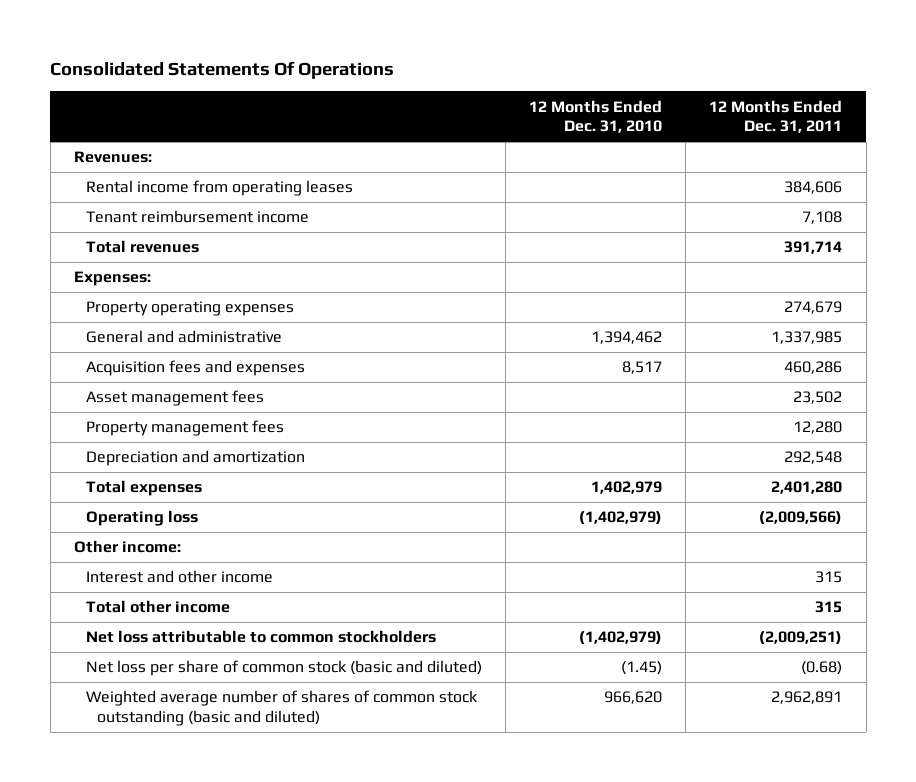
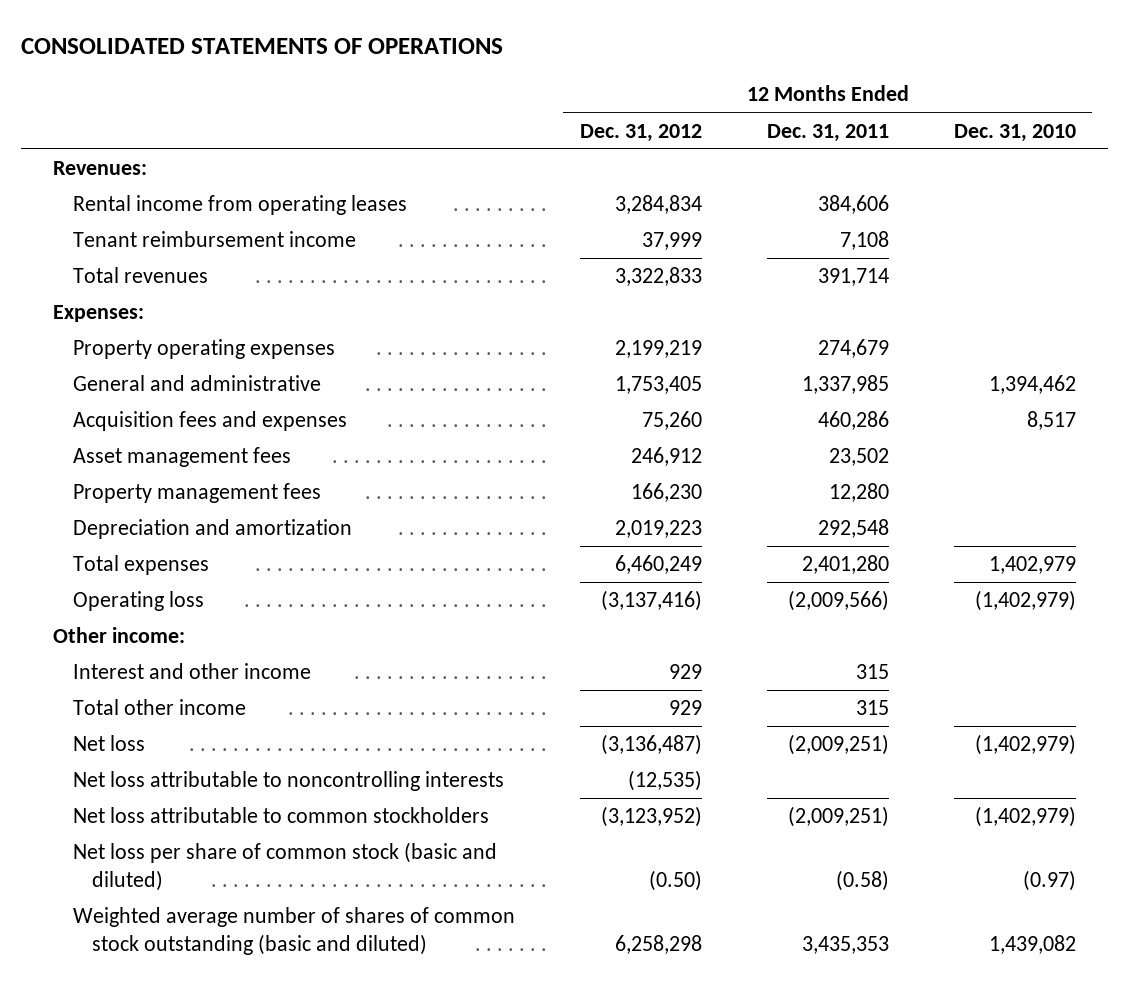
[50,61,395,80] Consolidated Statements Of Operations -> [20,38,503,55] CONSOLIDATED STATEMENTS OF OPERATIONS
none -> [579,123,702,142] Dec. 31, 2012
none -> [72,735,145,752] Net loss
none -> [72,771,504,792] Net loss attributable to noncontrolling interests
[621,661,663,676] (1.45) -> [1022,869,1076,891] (0.97)
[801,661,843,676] (0.68) -> [835,869,889,891] (0.58)
[604,691,663,705] 966,620 -> [988,934,1076,954] 1,439,082
[771,691,843,705] 2,962,891 -> [801,935,889,954] 3,435,353

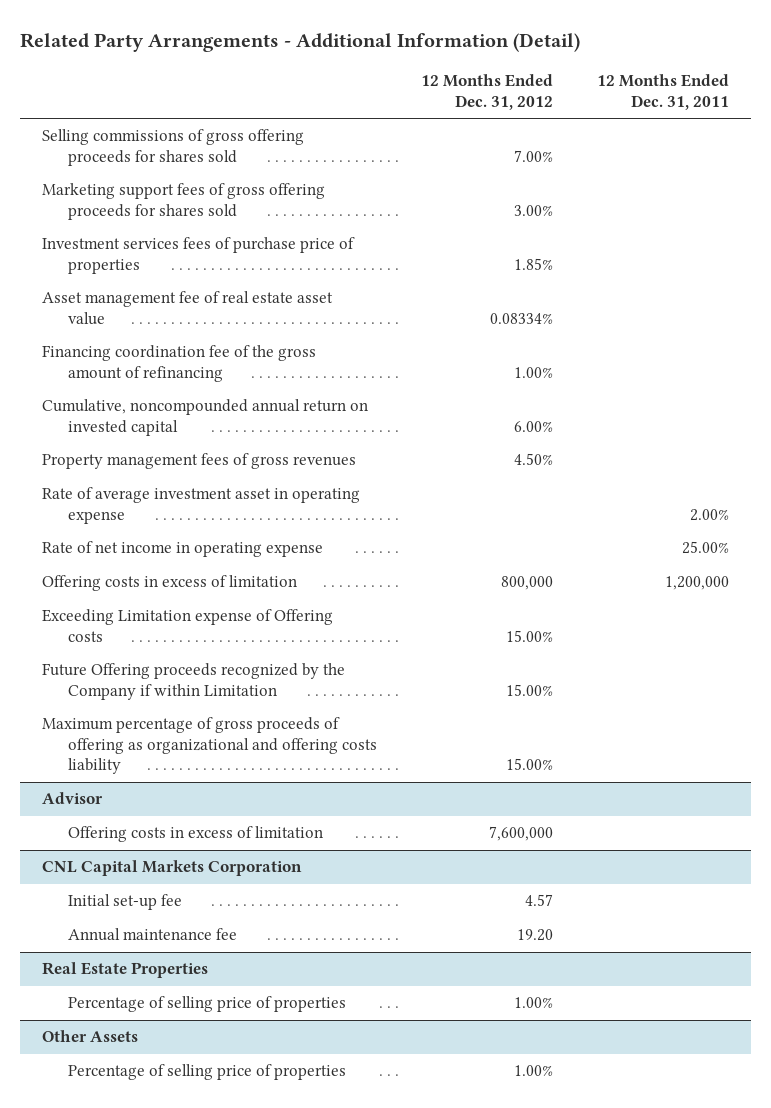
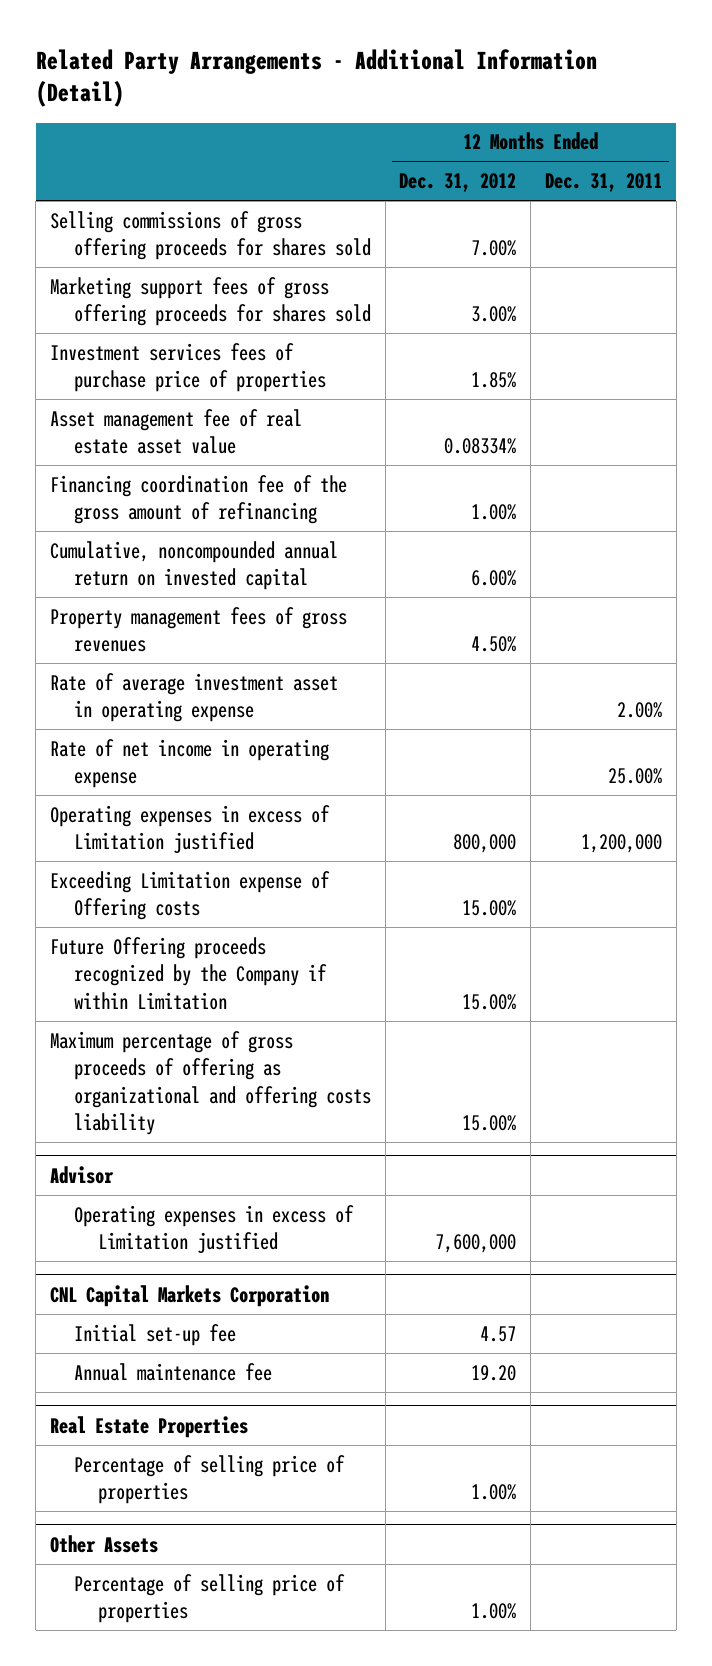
[42,575,298,592] Offering costs in excess of limitation -> [49,804,330,855] Operating expenses in excess of Limitation justified
[68,826,324,843] Offering costs in excess of limitation -> [73,1204,354,1255] Operating expenses in excess of Limitation justified

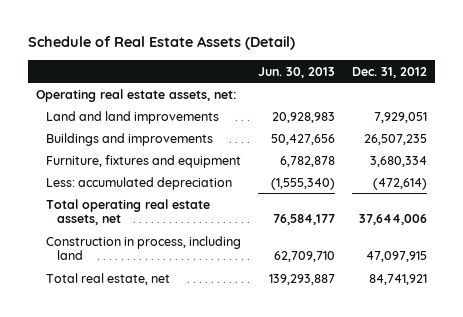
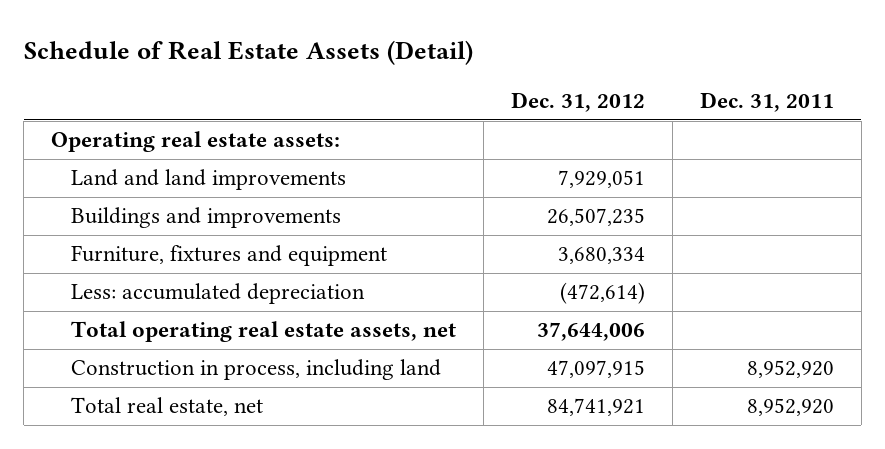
[258,66,336,78] Jun. 30, 2013 -> none
none -> [699,92,834,113] Dec. 31, 2011
[36,88,237,102] Operating real estate assets, net: -> [51,131,341,153] Operating real estate assets:

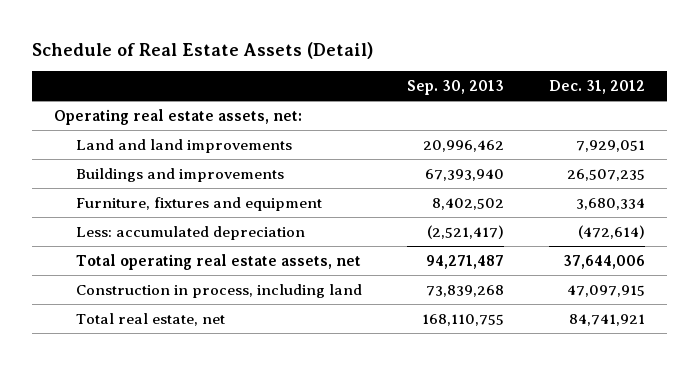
[699,92,834,113] Dec. 31, 2011 -> none
none -> [406,80,504,96] Sep. 30, 2013
[51,131,341,153] Operating real estate assets: -> [54,108,303,125] Operating real estate assets, net:

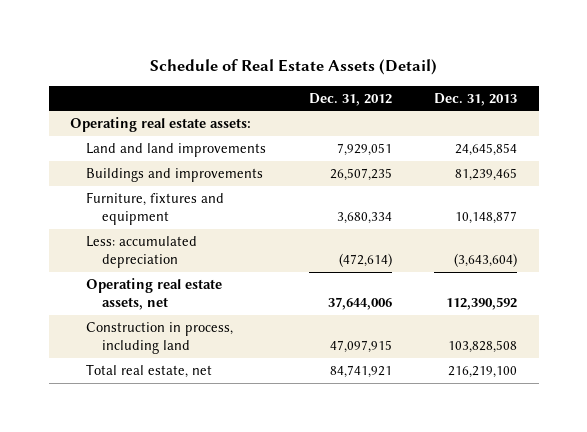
[406,80,504,96] Sep. 30, 2013 -> none
none -> [434,92,518,106] Dec. 31, 2013
[54,108,303,125] Operating real estate assets, net: -> [70,117,252,133] Operating real estate assets:
[75,253,361,270] Total operating real estate assets, net -> [86,278,223,311] Operating real estate assets, net

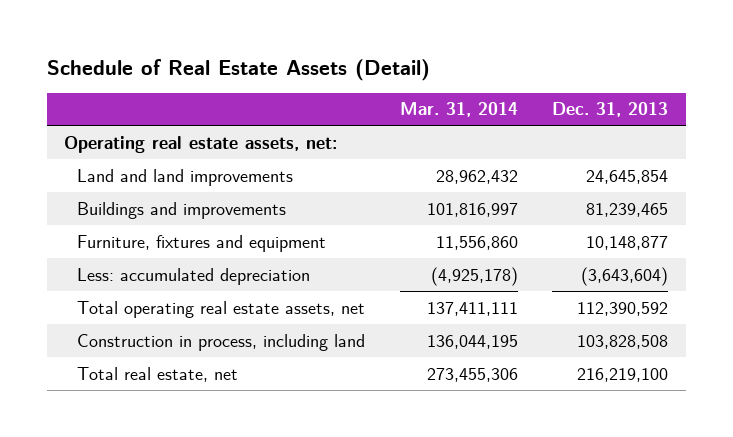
[308,92,392,106] Dec. 31, 2012 -> none
none -> [399,102,518,118] Mar. 31, 2014
[70,117,252,133] Operating real estate assets: -> [64,135,338,153] Operating real estate assets, net:
[86,278,223,311] Operating real estate assets, net -> [77,300,366,318] Total operating real estate assets, net

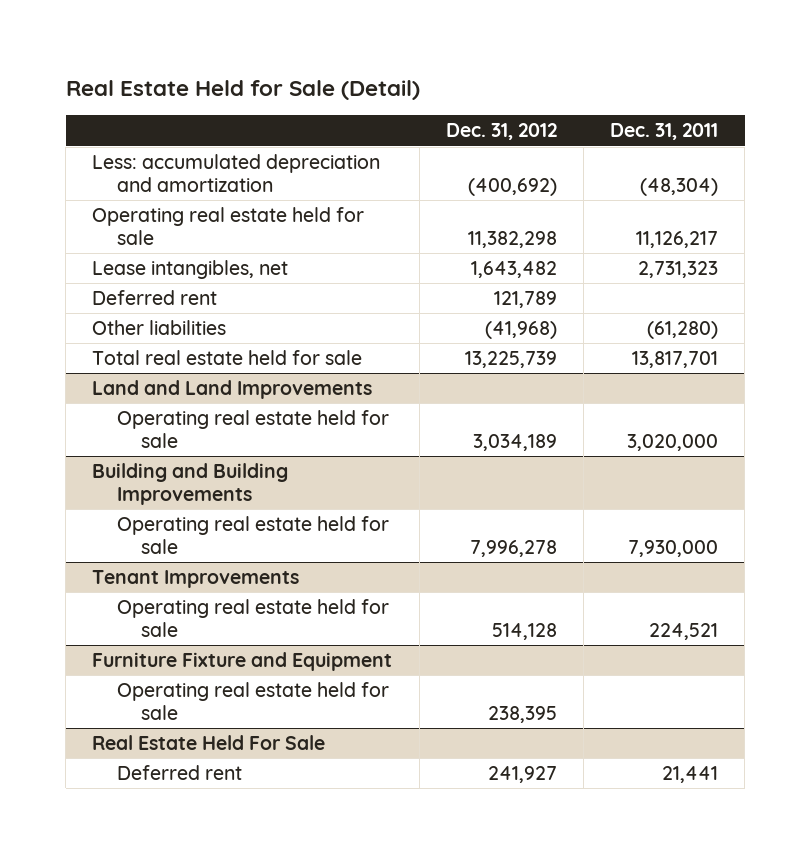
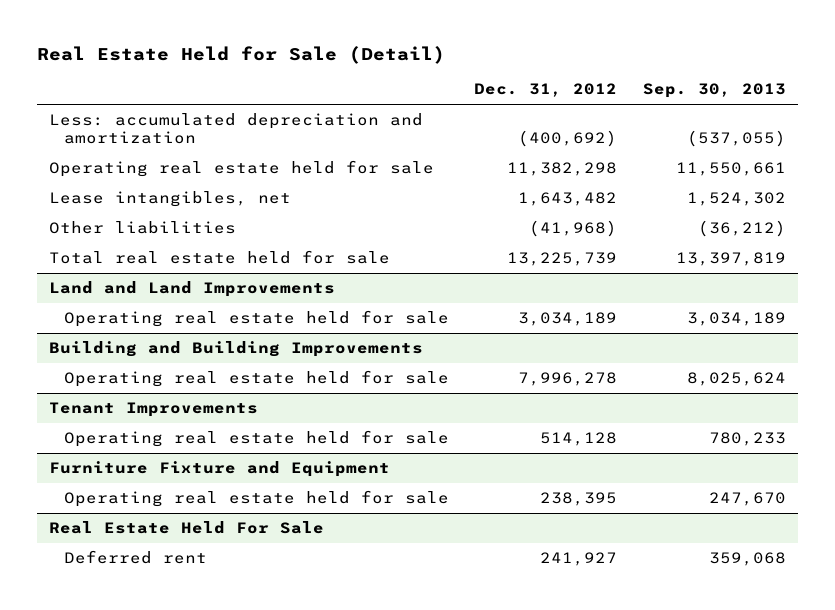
[609,123,718,141] Dec. 31, 2011 -> none
none -> [642,83,786,99] Sep. 30, 2013
[92,289,218,305] Deferred rent -> none

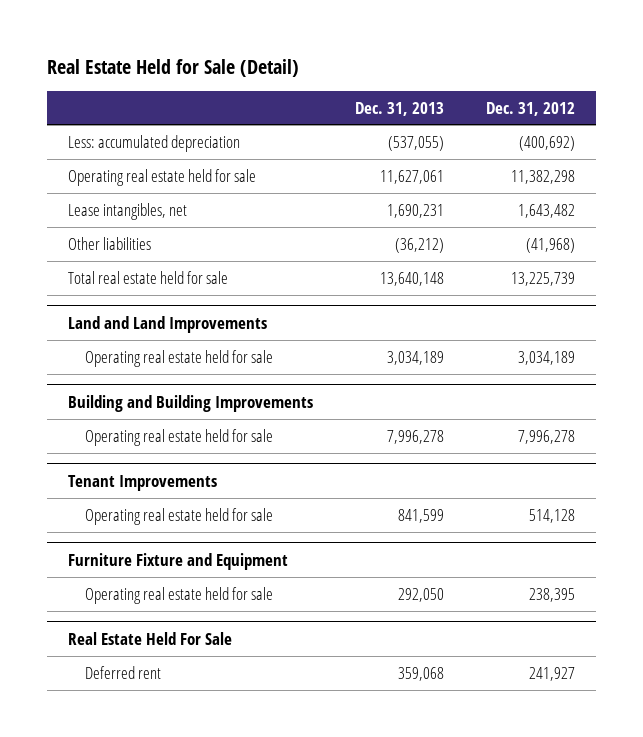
[642,83,786,99] Sep. 30, 2013 -> none
none -> [355,101,445,116] Dec. 31, 2013
[49,112,424,145] Less: accumulated depreciation and amortization -> [68,134,241,152] Less: accumulated depreciation

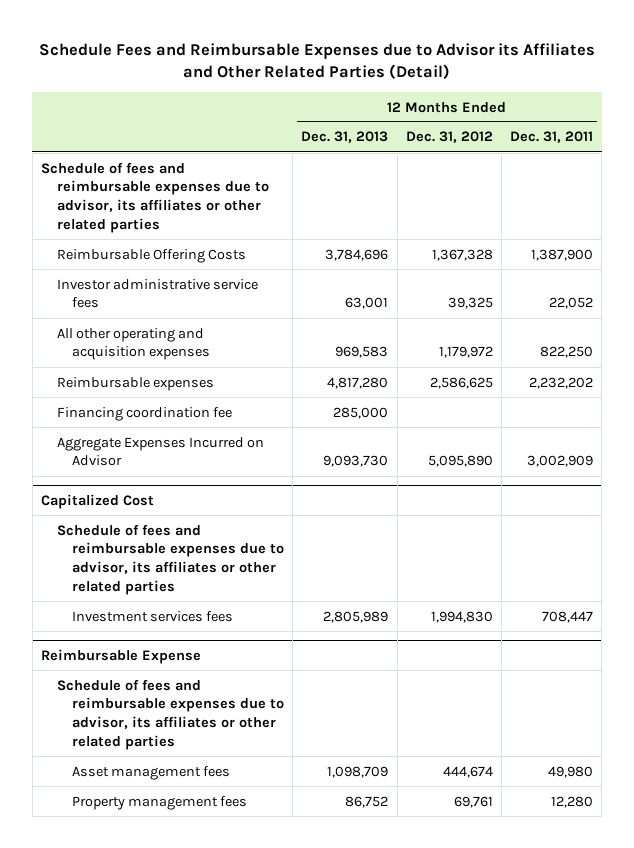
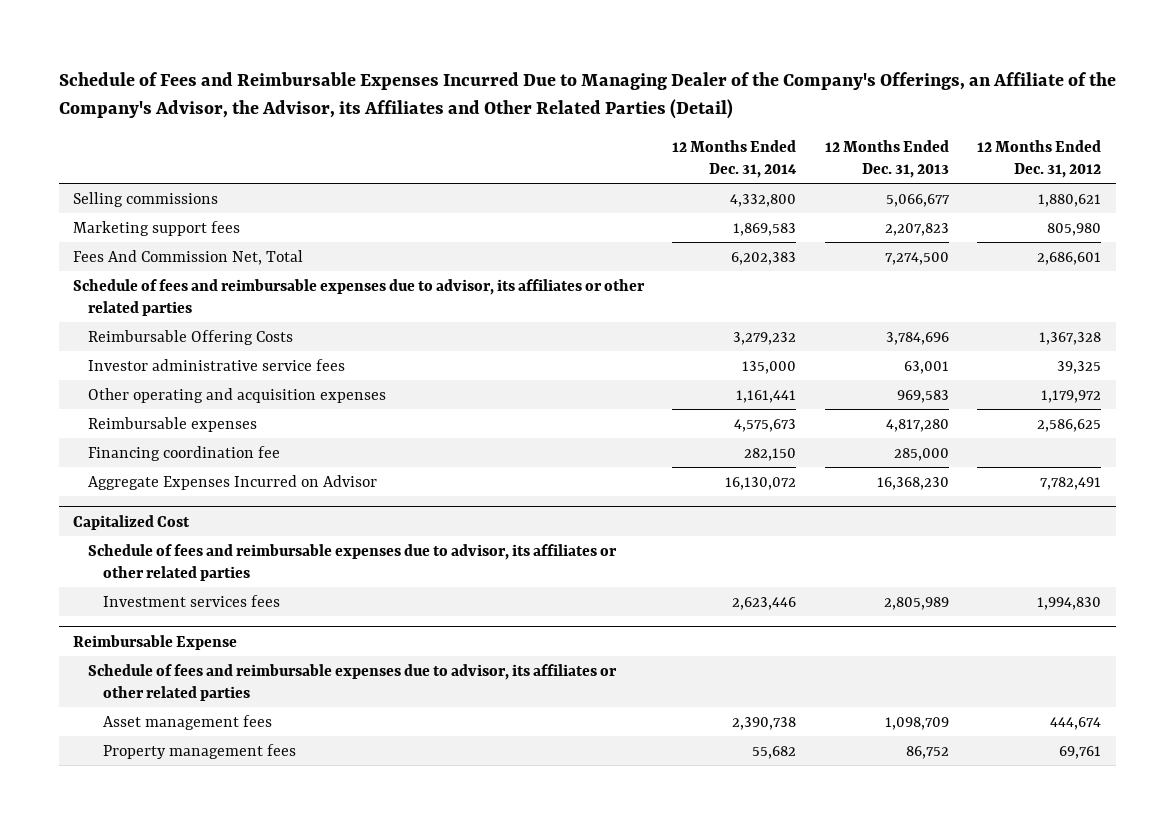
[38,42,595,80] Schedule Fees and Reimbursable Expenses due to Advisor its Affiliates and Other Related Parties (Detail) -> [58,72,1116,120] Schedule of Fees and Reimbursable Expenses Incurred Due to Managing Dealer of the Company's Offerings, an Affiliate of the Company's Advisor, the Advisor, its Affiliates and Other Related Parties (Detail)
[510,131,594,144] Dec. 31, 2011 -> none
none -> [672,139,798,178] 12 Months Ended Dec. 31, 2014
none -> [72,191,218,207] Selling commissions
none -> [72,220,240,236] Marketing support fees
none -> [72,249,303,265] Fees And Commission Net, Total
[56,327,211,361] All other operating and acquisition expenses -> [88,387,387,403] Other operating and acquisition expenses
[323,455,389,468] 9,093,730 -> [876,476,949,490] 16,368,230
[427,455,493,468] 5,095,890 -> [1040,476,1102,490] 7,782,491

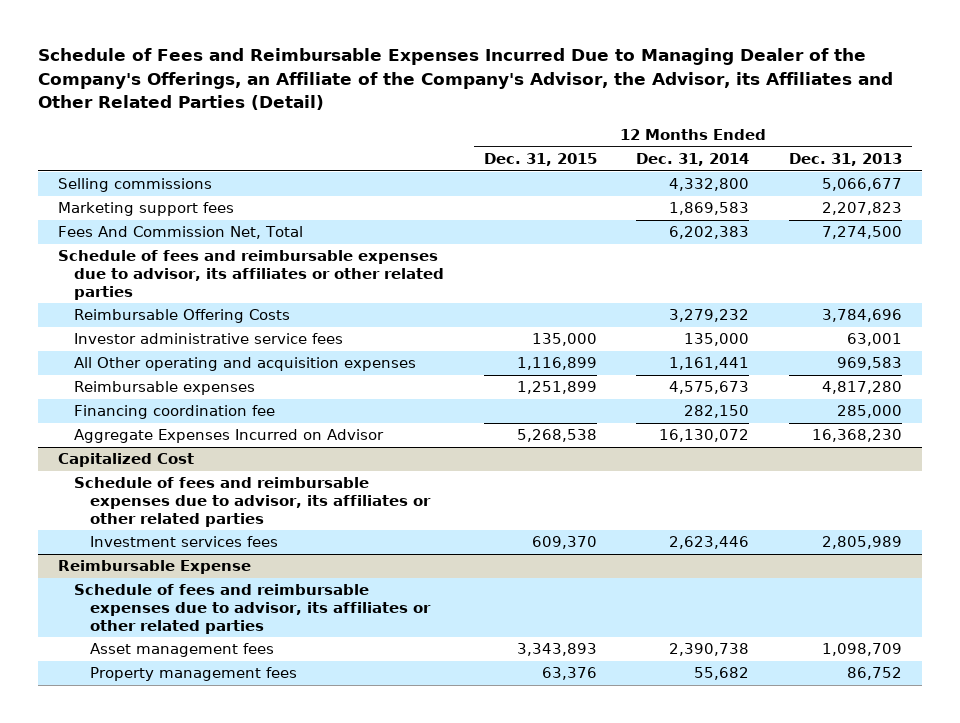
[977,139,1102,178] 12 Months Ended Dec. 31, 2012 -> none
none -> [483,153,597,167] Dec. 31, 2015
[88,387,387,403] Other operating and acquisition expenses -> [74,357,417,372] All Other operating and acquisition expenses

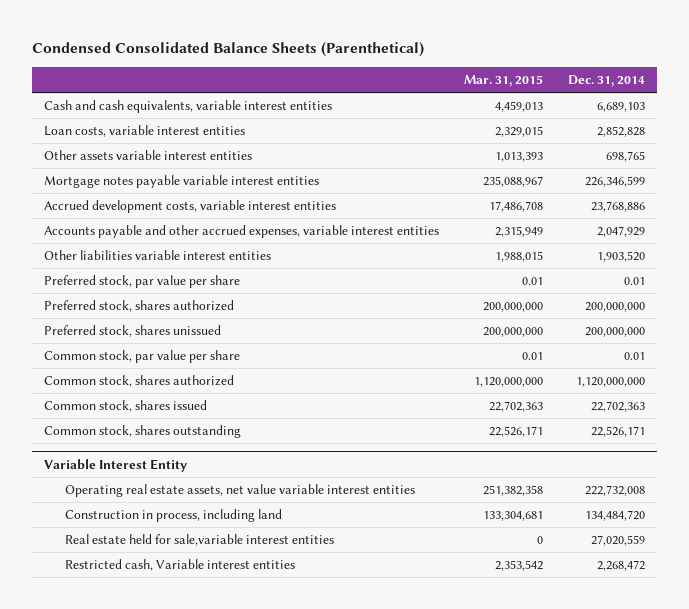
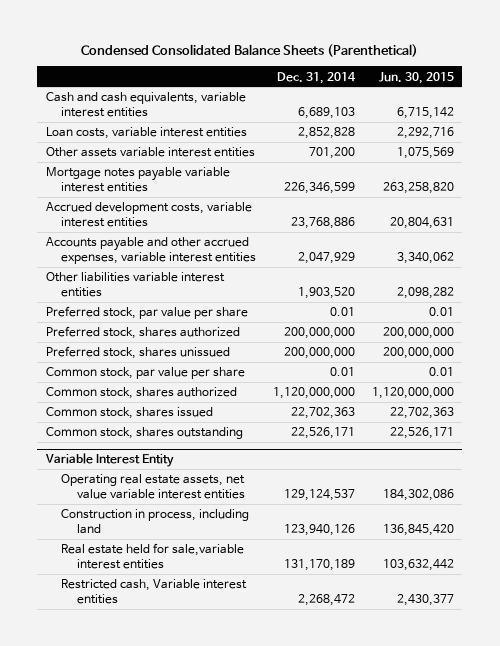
[463,74,543,87] Mar. 31, 2015 -> none
none -> [378,71,454,84] Jun. 30, 2015
[605,151,645,163] 698,765 -> [309,147,356,160] 701,200
[584,485,645,497] 222,732,008 -> [284,488,356,501] 129,124,537
[584,510,645,522] 134,484,720 -> [284,523,356,536] 123,940,126
[590,535,645,547] 27,020,559 -> [284,558,356,571] 131,170,189

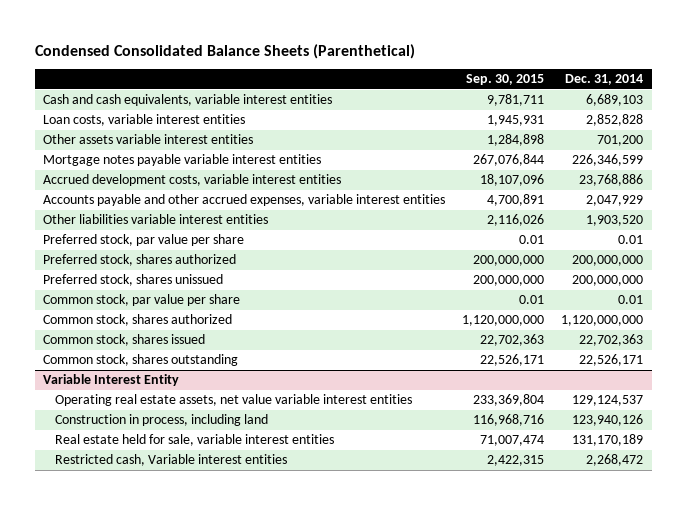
[378,71,454,84] Jun. 30, 2015 -> none
none -> [466,74,545,86] Sep. 30, 2015
[61,543,245,569] Real estate held for sale,variable interest entities -> [55,434,335,447] Real estate held for sale, variable interest entities

